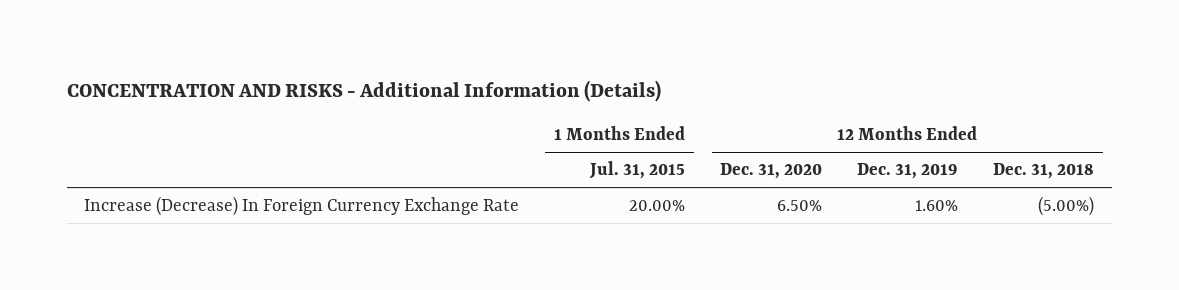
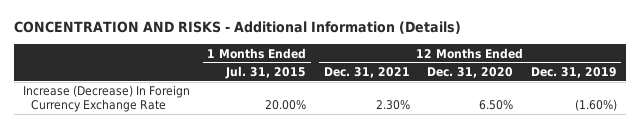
[993,163,1095,180] Dec. 31, 2018 -> none
none -> [323,66,410,78] Dec. 31, 2021
[915,200,959,212] 1.60% -> [574,99,617,112] (1.60%)

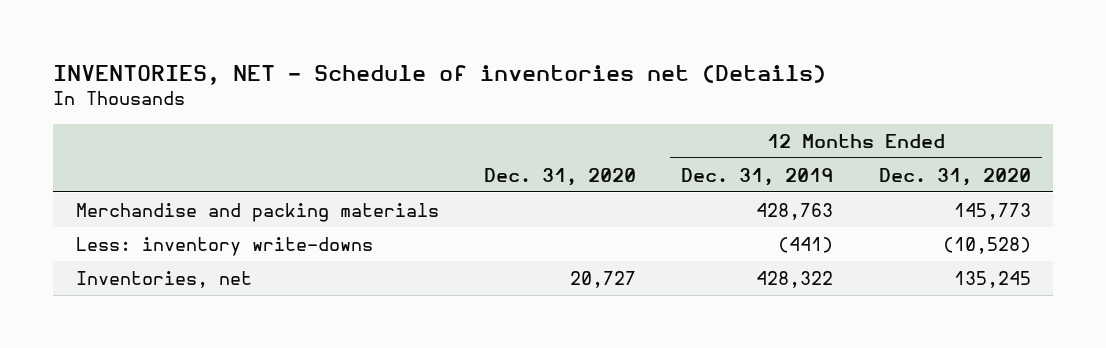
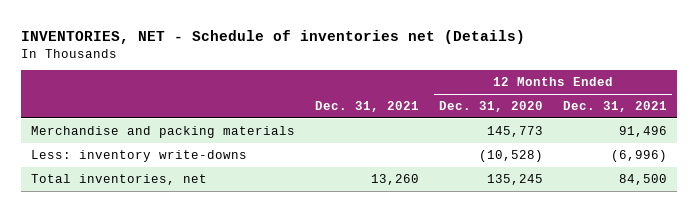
[483,167,636,186] Dec. 31, 2020 -> none
[681,167,834,186] Dec. 31, 2019 -> none
none -> [315,101,420,113] Dec. 31, 2021
none -> [563,101,668,113] Dec. 31, 2021
[75,270,252,288] Inventories, net -> [31,174,208,186] Total inventories, net

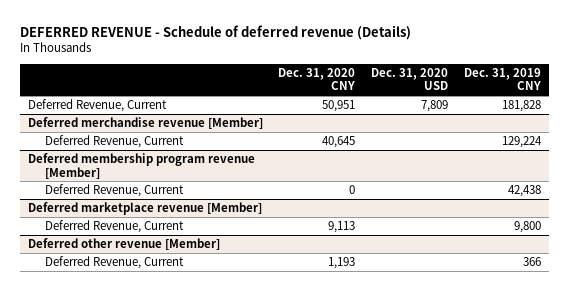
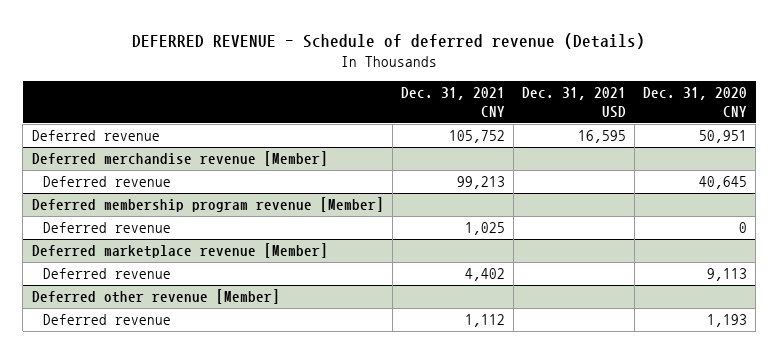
[371,67,449,91] Dec. 31, 2020 USD -> none
[464,67,542,91] Dec. 31, 2019 CNY -> none
none -> [400,87,505,117] Dec. 31, 2021 CNY
none -> [522,87,627,118] Dec. 31, 2021 USD
[27,99,167,113] Deferred Revenue, Current -> [31,130,160,142] Deferred revenue
[45,135,185,149] Deferred Revenue, Current -> [42,176,171,188] Deferred revenue
[45,184,185,198] Deferred Revenue, Current -> [42,222,171,234] Deferred revenue
[45,220,185,234] Deferred Revenue, Current -> [42,268,171,280] Deferred revenue
[45,256,185,270] Deferred Revenue, Current -> [42,314,171,326] Deferred revenue

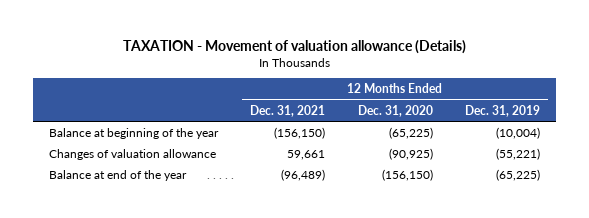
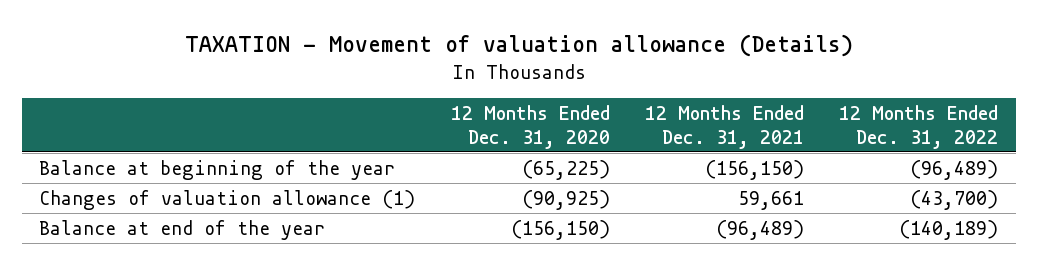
[465,104,541,117] Dec. 31, 2019 -> none
none -> [838,105,998,149] 12 Months Ended Dec. 31, 2022
[49,148,217,160] Changes of valuation allowance -> [39,189,416,210] Changes of valuation allowance (1)

